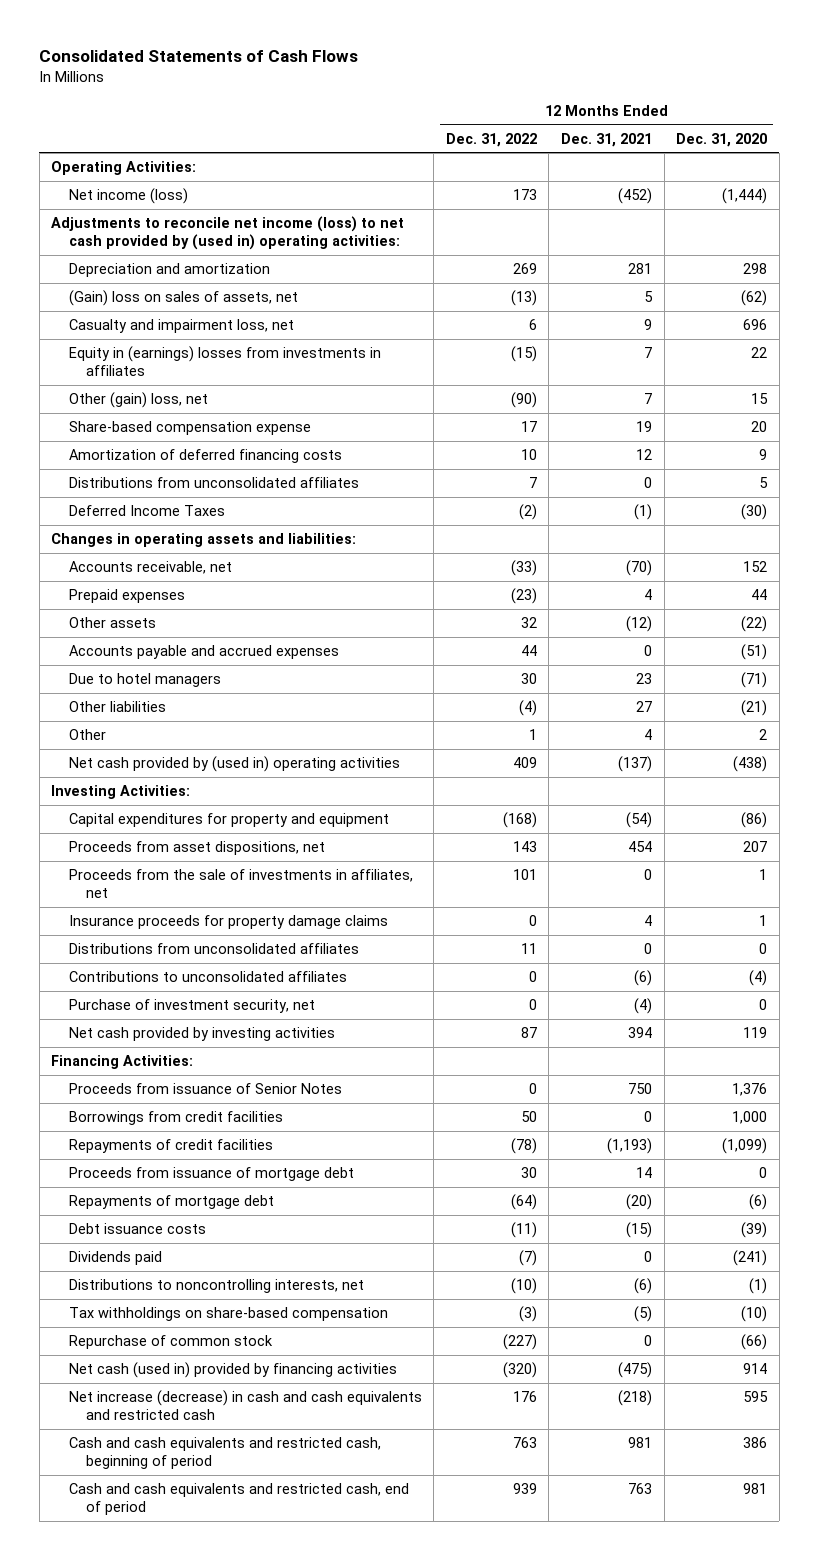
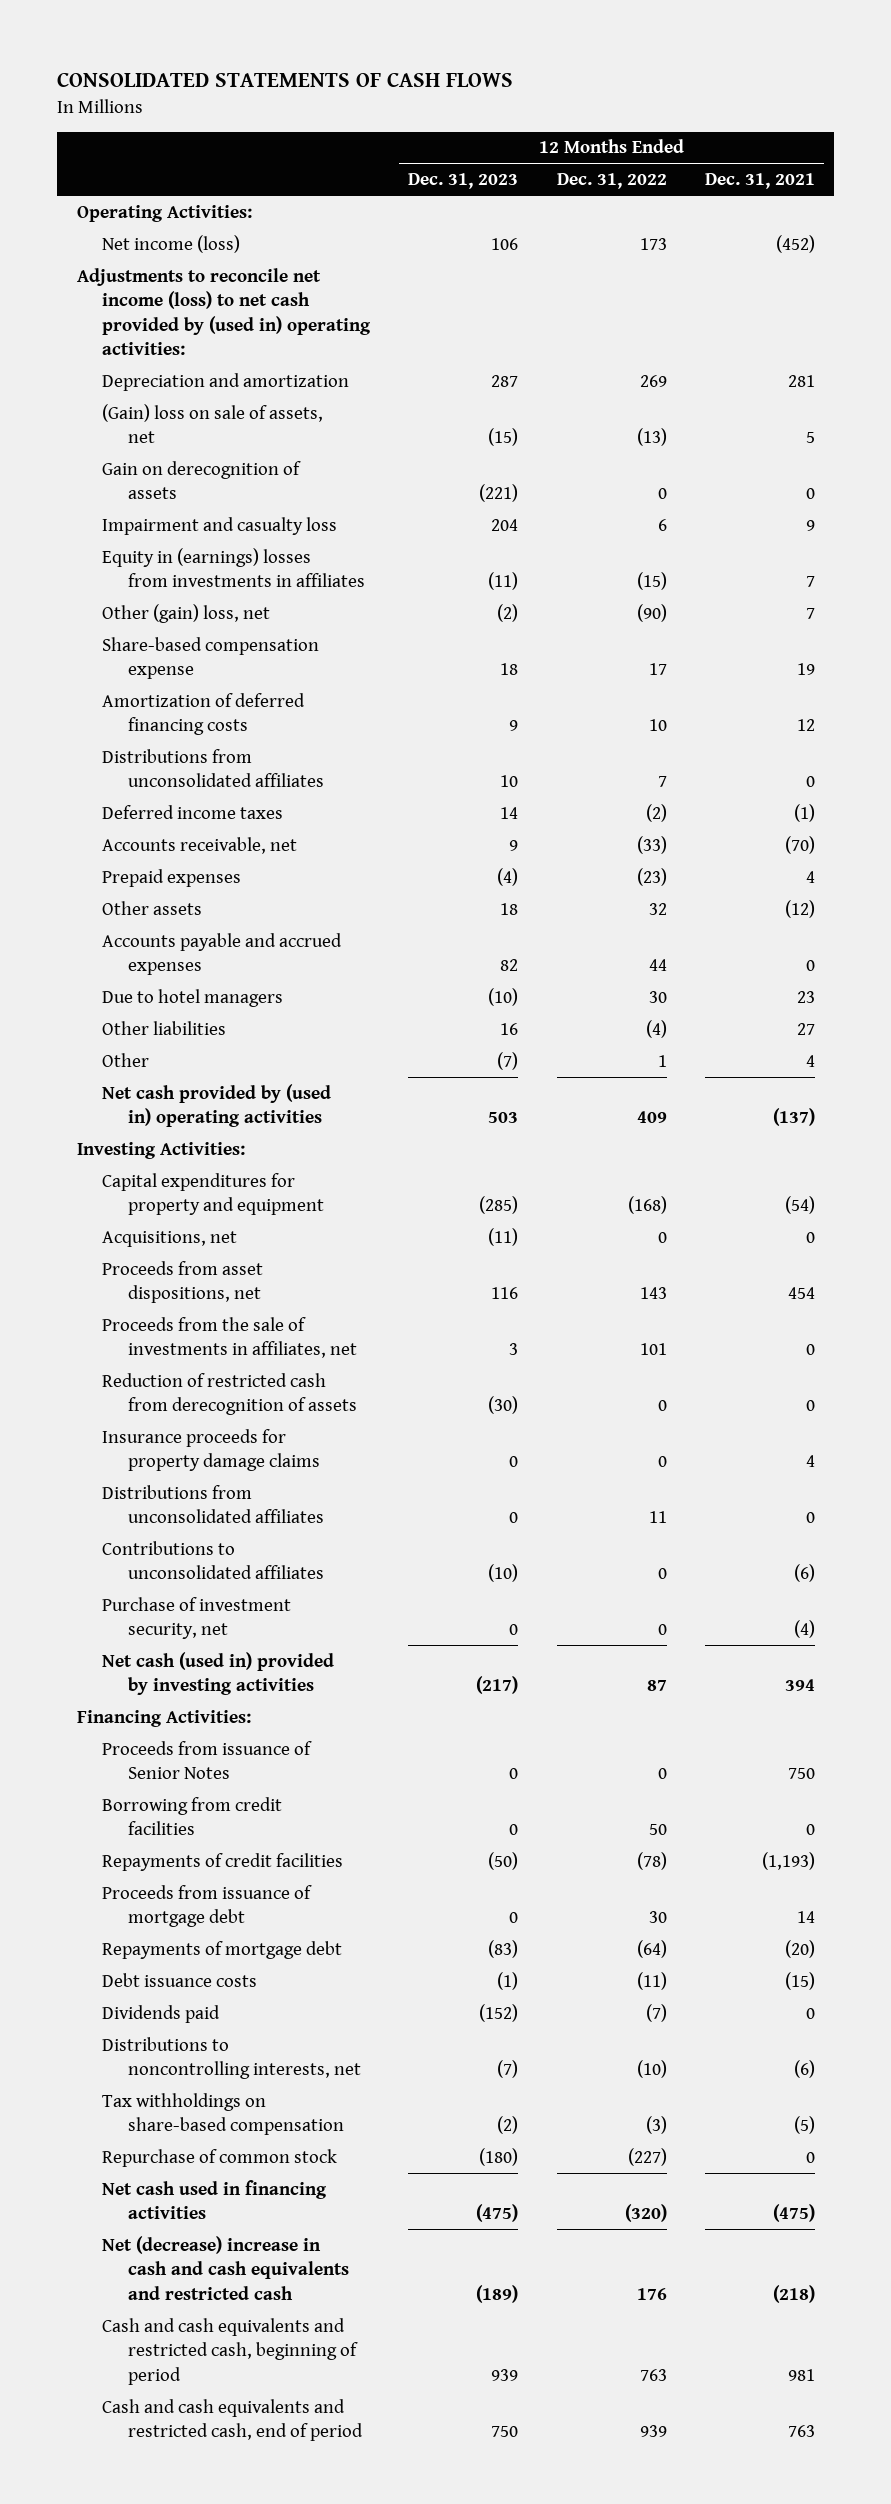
[39,50,359,63] Consolidated Statements of Cash Flows -> [57,71,514,87] CONSOLIDATED STATEMENTS OF CASH FLOWS
[676,132,768,147] Dec. 31, 2020 -> none
none -> [408,173,519,190] Dec. 31, 2023
[68,290,298,307] (Gain) loss on sales of assets, net -> [102,403,324,444] (Gain) loss on sale of assets, net
none -> [102,460,302,500] Gain on derecognition of assets
[68,319,294,334] Casualty and impairment loss, net -> [102,516,338,535] Impairment and casualty loss
[51,533,357,548] Changes in operating assets and liabilities: -> none
[68,505,225,517] Deferred Income Taxes -> [102,804,284,819] Deferred income taxes
none -> [102,1230,238,1247] Acquisitions, net
none -> [102,1372,358,1416] Reduction of restricted cash from derecognition of assets
[68,1027,335,1042] Net cash provided by investing activities -> [102,1651,335,1696] Net cash (used in) provided by investing activities
[68,1111,283,1126] Borrowings from credit facilities -> [102,1796,283,1836] Borrowing from credit facilities
[68,1362,397,1379] Net cash (used in) provided by financing activities -> [102,2179,328,2220] Net cash used in financing activities
[68,1390,422,1420] Net increase (decrease) in cash and cash equivalents and restricted cash -> [102,2235,350,2300] Net (decrease) increase in cash and cash equivalents and restricted cash

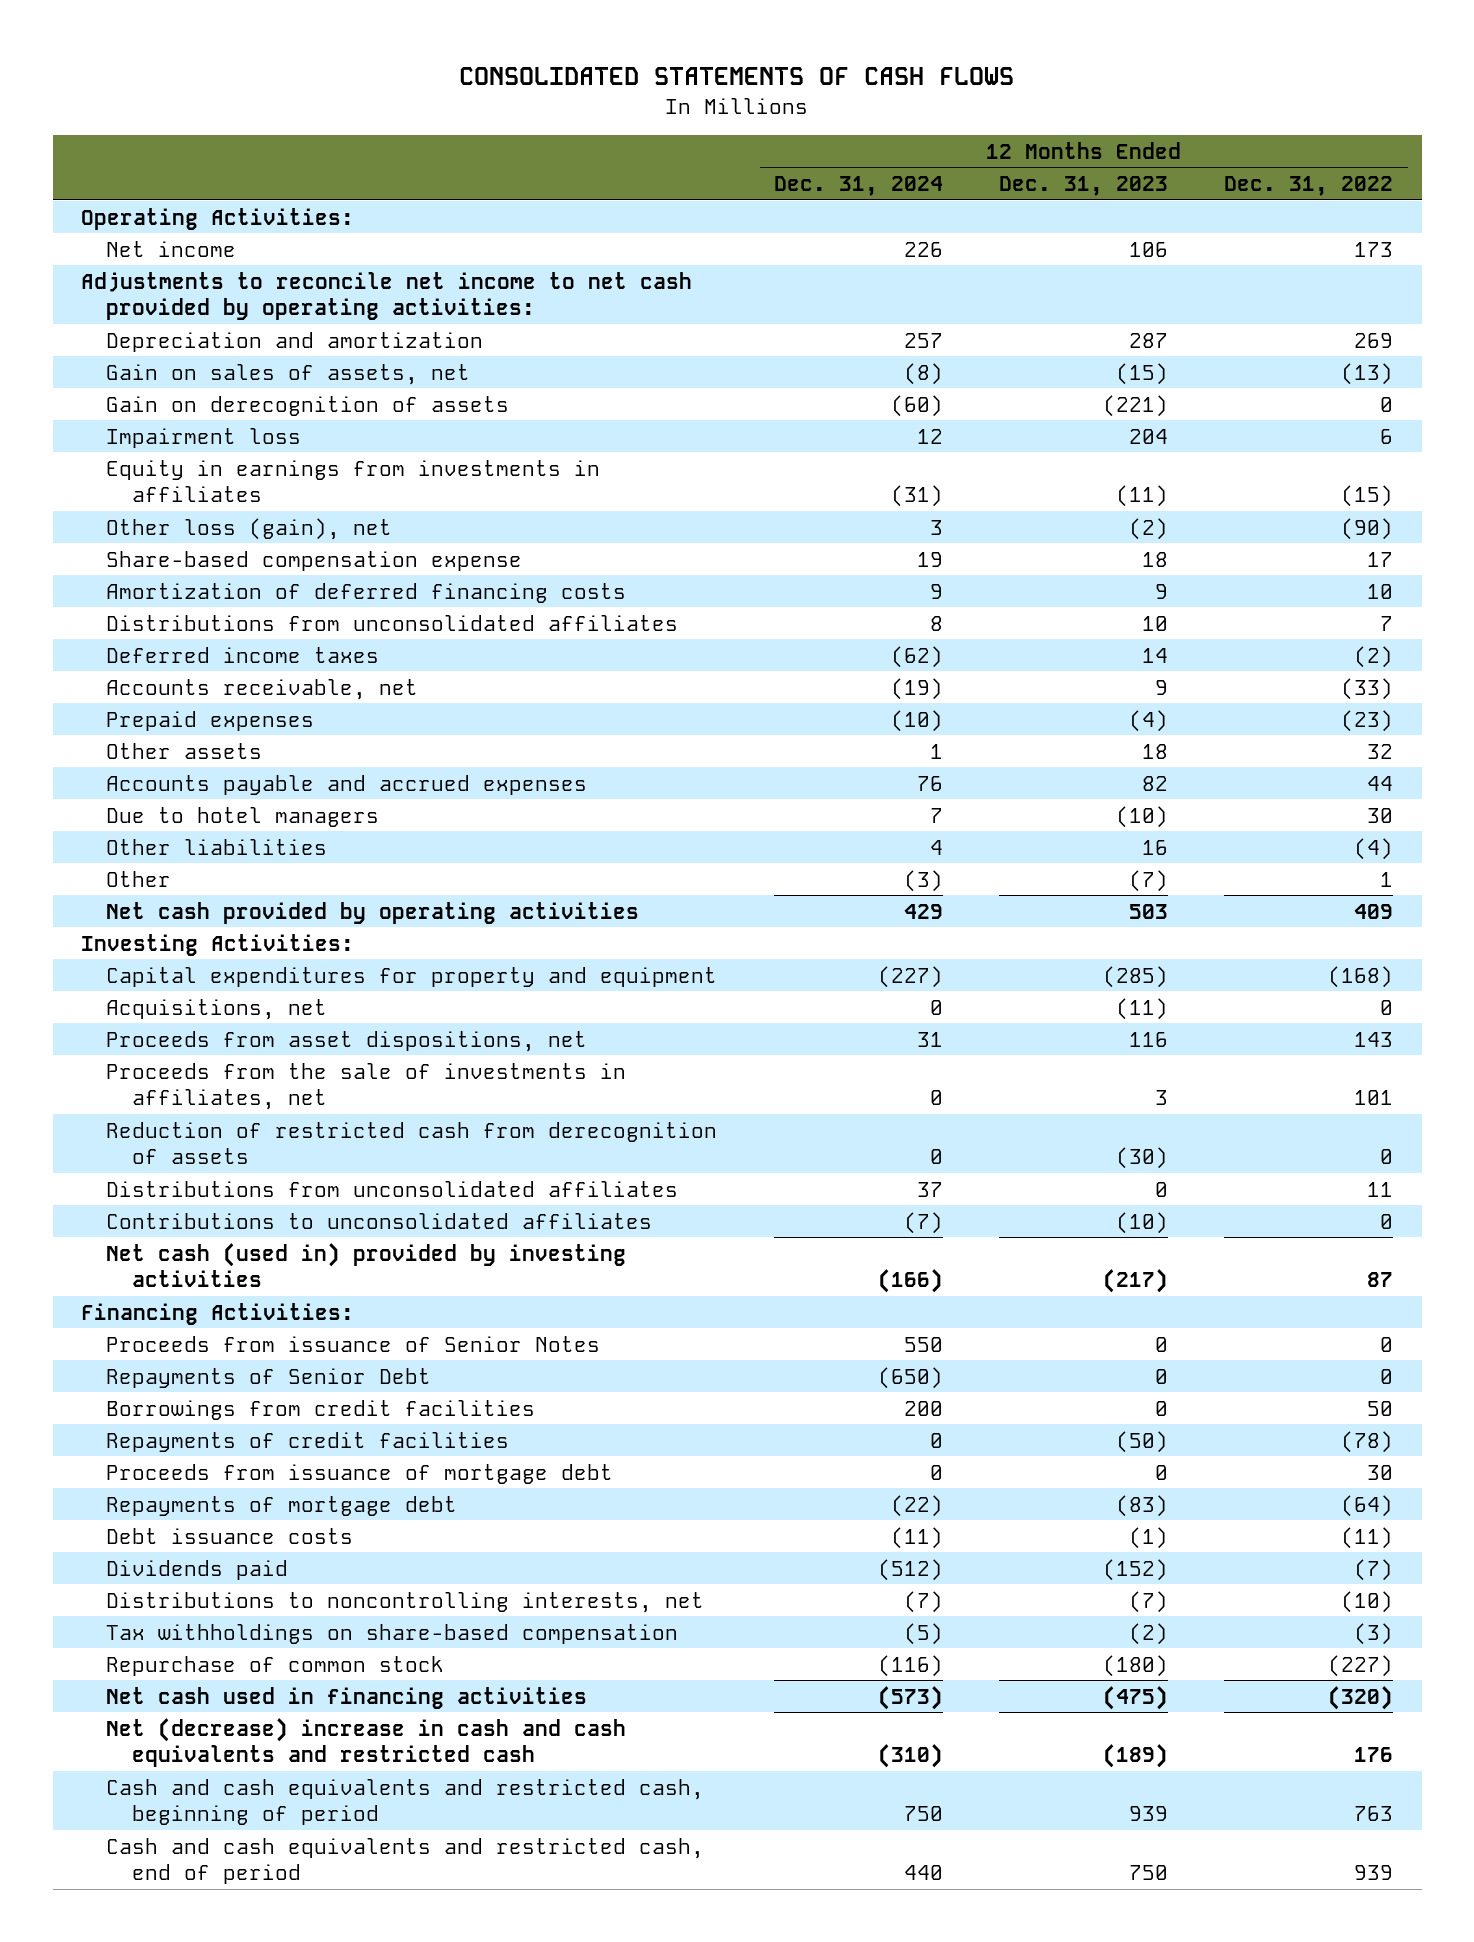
[704,173,815,190] Dec. 31, 2021 -> none
none -> [773,176,943,197] Dec. 31, 2024
[102,234,241,253] Net income (loss) -> [106,240,237,257] Net income
[76,267,372,355] Adjustments to reconcile net income (loss) to net cash provided by (used in) operating activities: -> [80,271,692,320] Adjustments to reconcile net income to net cash provided by operating activities:
[102,403,324,444] (Gain) loss on sale of assets, net -> [106,363,471,385] Gain on sales of assets, net
[102,516,338,535] Impairment and casualty loss -> [106,427,302,448] Impairment loss
[102,547,366,588] Equity in (earnings) losses from investments in affiliates -> [106,459,601,502] Equity in earnings from investments in affiliates
[102,603,271,623] Other (gain) loss, net -> [106,517,393,540] Other loss (gain), net
[102,1083,332,1128] Net cash provided by (used in) operating activities -> [106,901,640,924] Net cash provided by operating activities
[102,1428,321,1472] Insurance proceeds for property damage claims -> none
[102,1596,292,1640] Purchase of investment security, net -> none
none -> [106,1367,432,1388] Repayments of Senior Debt
[102,1796,283,1836] Borrowing from credit facilities -> [106,1399,536,1420] Borrowings from credit facilities

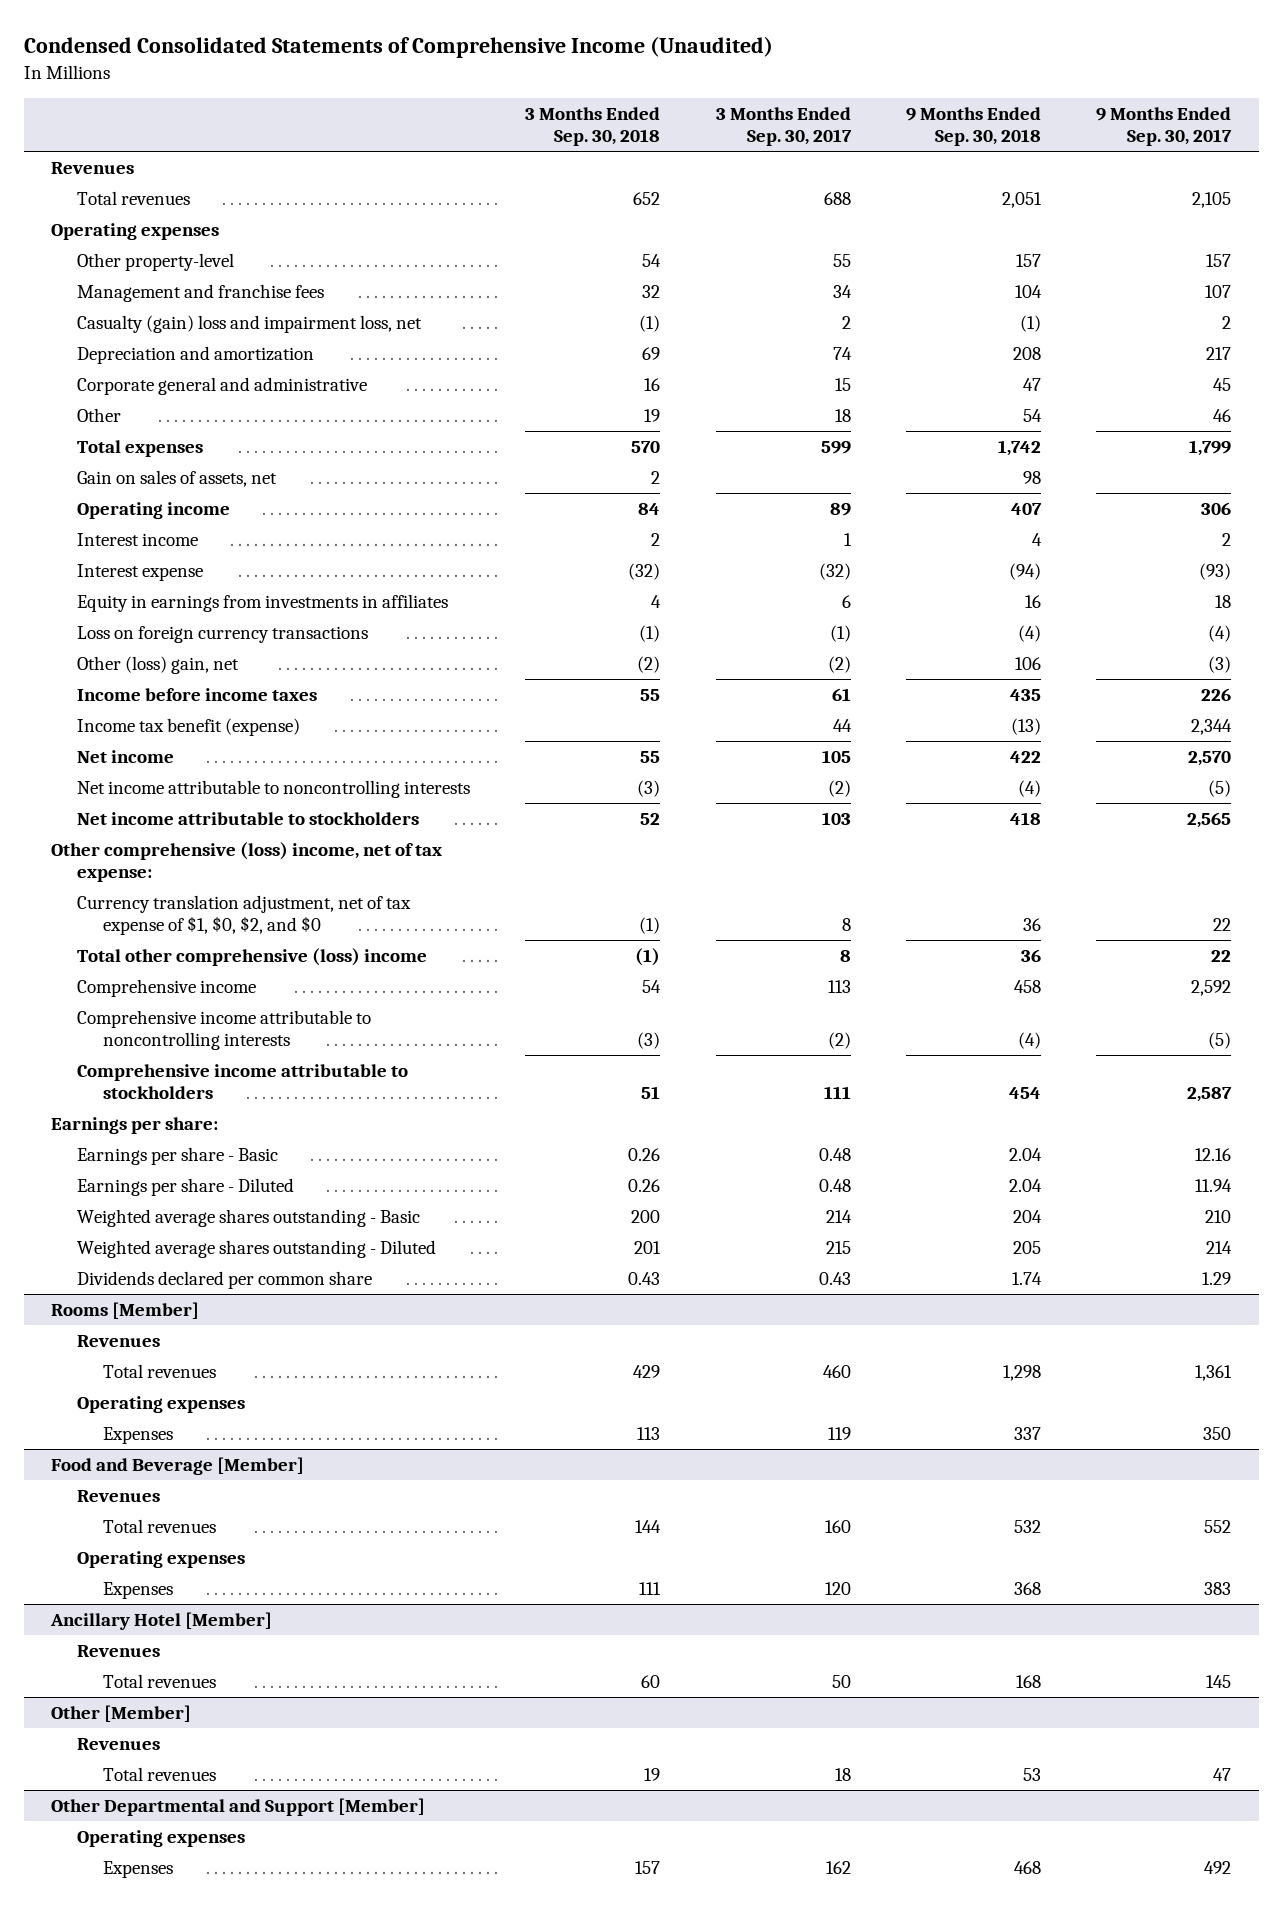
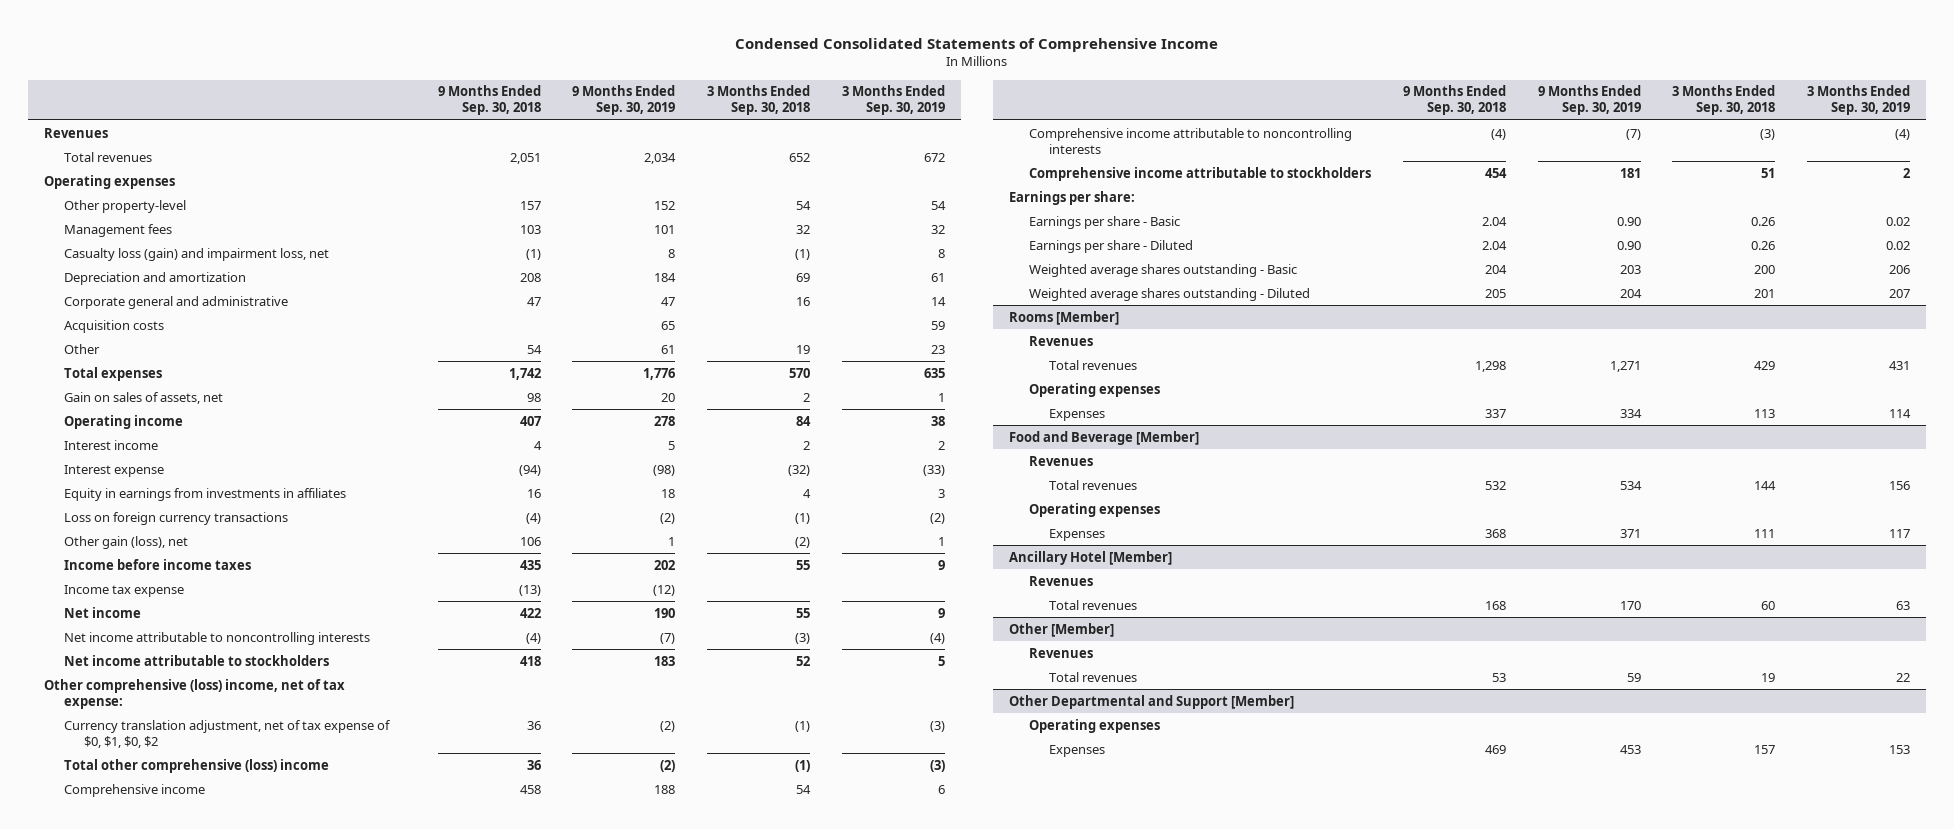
[23,36,773,59] Condensed Consolidated Statements of Comprehensive Income (Unaudited) -> [735,37,1219,52] Condensed Consolidated Statements of Comprehensive Income
[715,106,852,147] 3 Months Ended Sep. 30, 2017 -> none
[1096,106,1233,147] 9 Months Ended Sep. 30, 2017 -> none
none -> [572,85,676,116] 9 Months Ended Sep. 30, 2019
none -> [841,85,945,116] 3 Months Ended Sep. 30, 2019
[77,283,325,302] Management and franchise fees -> [64,223,173,237] Management fees
[1014,284,1042,298] 104 -> [519,224,541,234] 103
[77,314,423,333] Casualty (gain) loss and impairment loss, net -> [64,247,330,261] Casualty loss (gain) and impairment loss, net
none -> [64,319,165,333] Acquisition costs
[77,655,240,674] Other (loss) gain, net -> [64,535,189,549] Other gain (loss), net
[77,717,301,736] Income tax benefit (expense) -> [64,584,185,597] Income tax expense
[77,894,412,936] Currency translation adjustment, net of tax expense of $1, $0, $2, and $0 -> [64,719,392,748] Currency translation adjustment, net of tax expense of $0, $1, $0, $2
[77,1270,373,1289] Dividends declared per common share -> none
[1013,1860,1041,1874] 468 -> [1485,744,1507,754] 469

